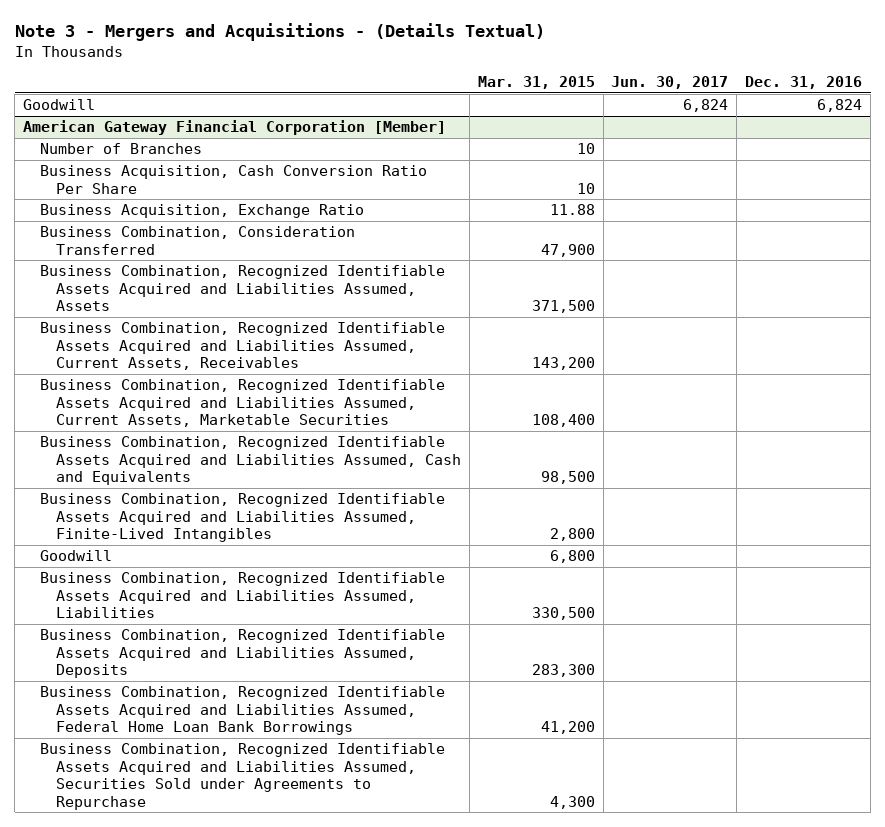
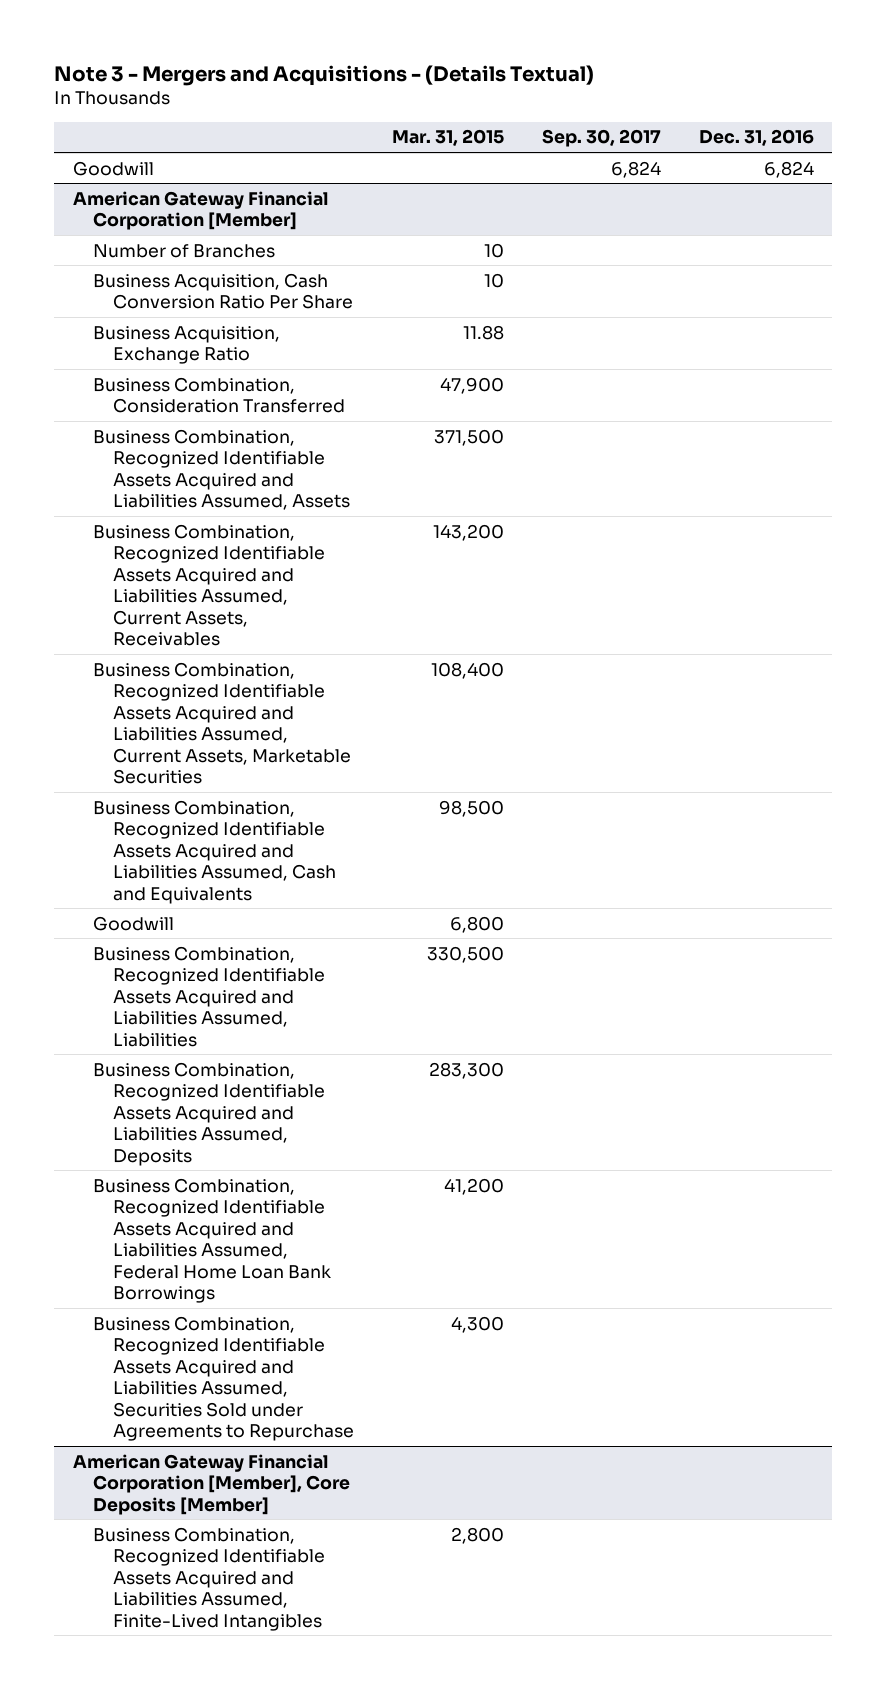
[611,76,729,90] Jun. 30, 2017 -> none
none -> [541,129,661,148] Sep. 30, 2017
[39,493,445,543] Business Combination, Recognized Identifiable Assets Acquired and Liabilities Assumed, Finite-Lived Intangibles -> none
none -> [72,1453,350,1515] American Gateway Financial Corporation [Member], Core Deposits [Member]
none -> [92,1526,325,1631] Business Combination, Recognized Identifiable Assets Acquired and Liabilities Assumed, Finite-Lived Intangibles

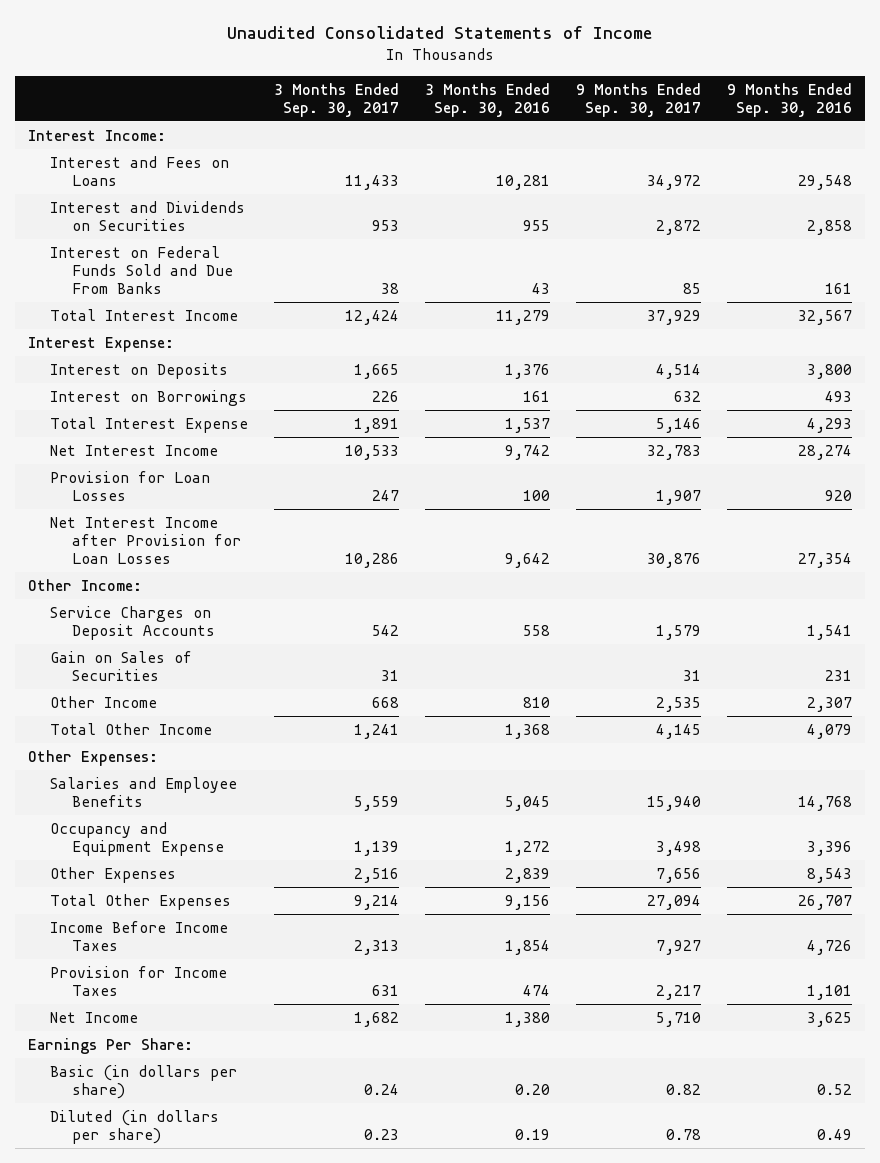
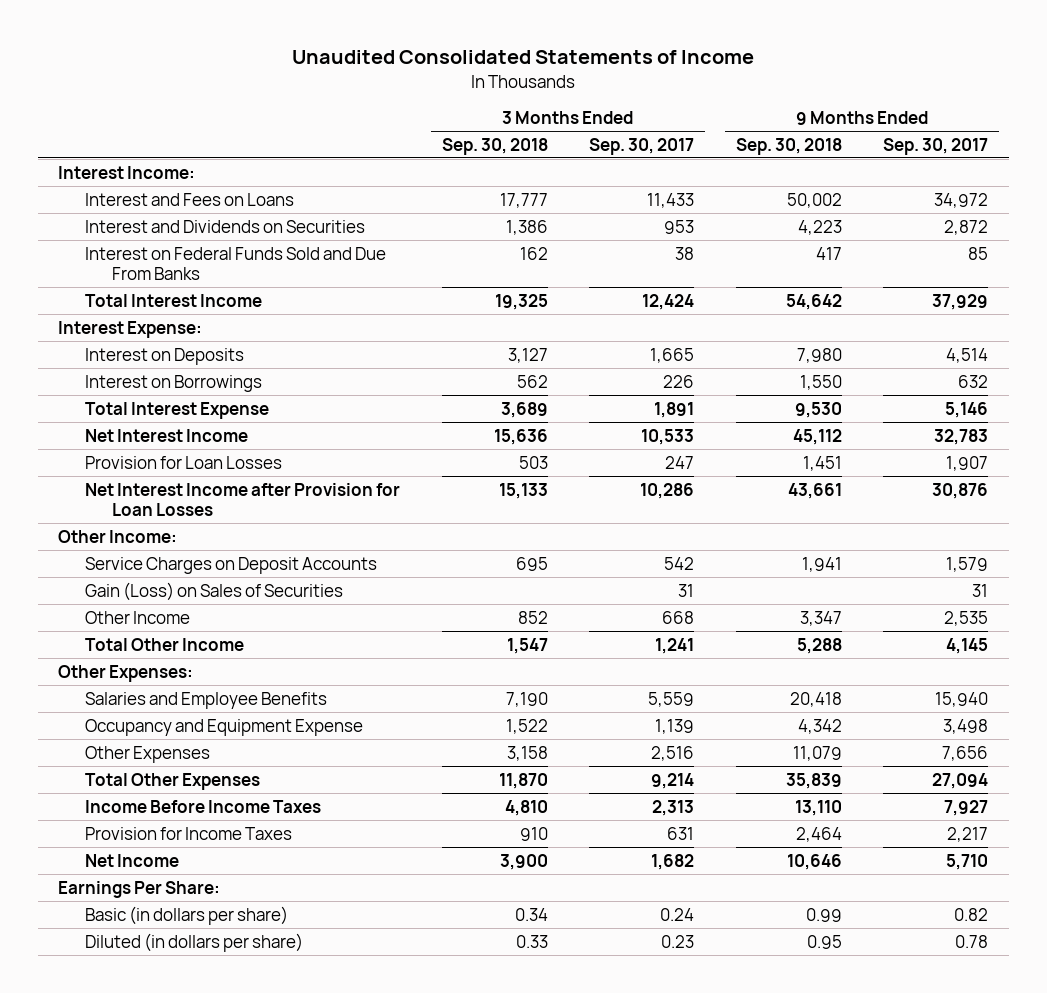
[425,82,551,117] 3 Months Ended Sep. 30, 2016 -> none
[726,82,852,117] 9 Months Ended Sep. 30, 2016 -> none
none -> [441,137,548,155] Sep. 30, 2018
none -> [735,137,842,155] Sep. 30, 2018
[50,650,193,681] Gain on Sales of Securities -> [85,581,344,601] Gain (Loss) on Sales of Securities

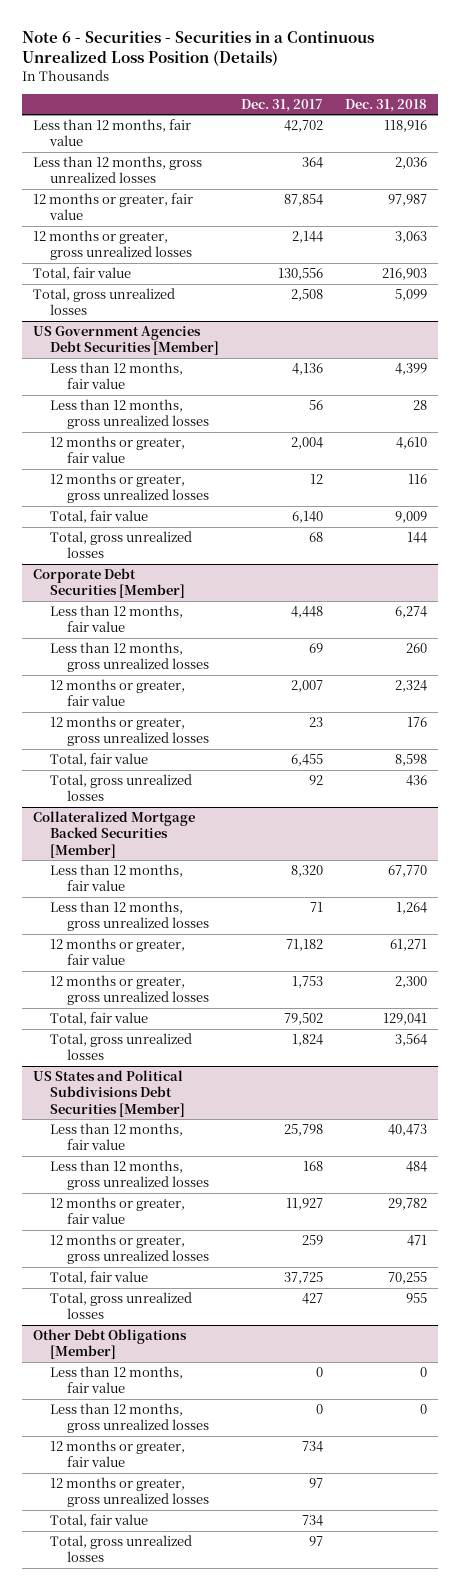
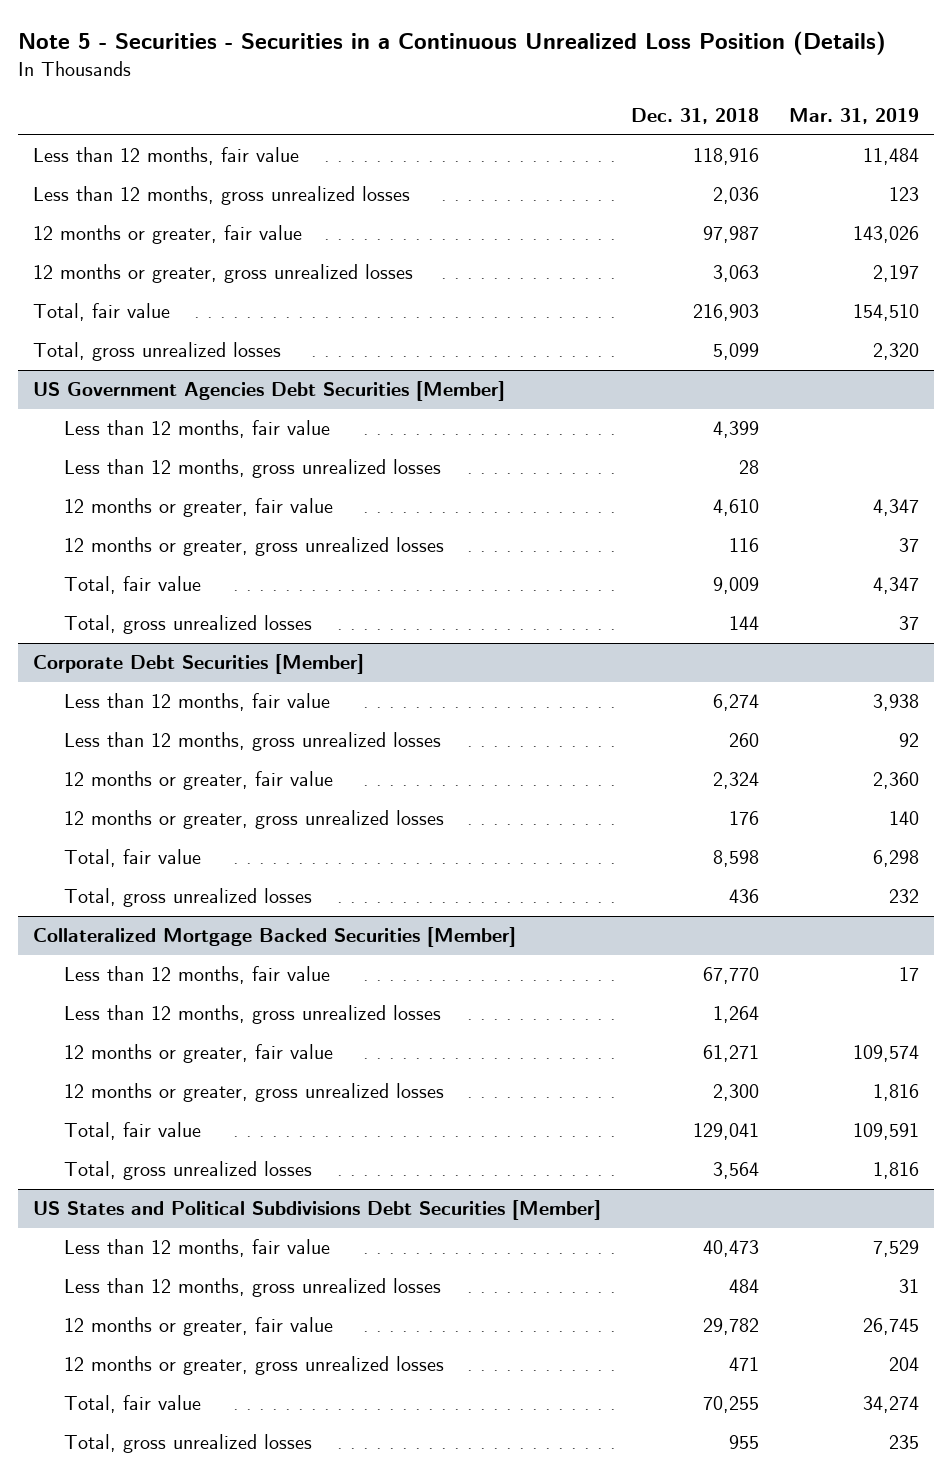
[22,30,375,66] Note 6 - Securities - Securities in a Continuous Unrealized Loss Position (Details) -> [17,30,886,55] Note 5 - Securities - Securities in a Continuous Unrealized Loss Position (Details)
[241,98,324,112] Dec. 31, 2017 -> none
none -> [788,108,919,125] Mar. 31, 2019
[33,1329,188,1360] Other Debt Obligations [Member] -> none
[49,1366,183,1394] Less than 12 months, fair value -> none
[49,1403,209,1434] Less than 12 months, gross unrealized losses -> none
[49,1440,185,1468] 12 months or greater, fair value -> none
[49,1477,209,1508] 12 months or greater, gross unrealized losses -> none
[49,1514,148,1528] Total, fair value -> none
[49,1535,192,1563] Total, gross unrealized losses -> none

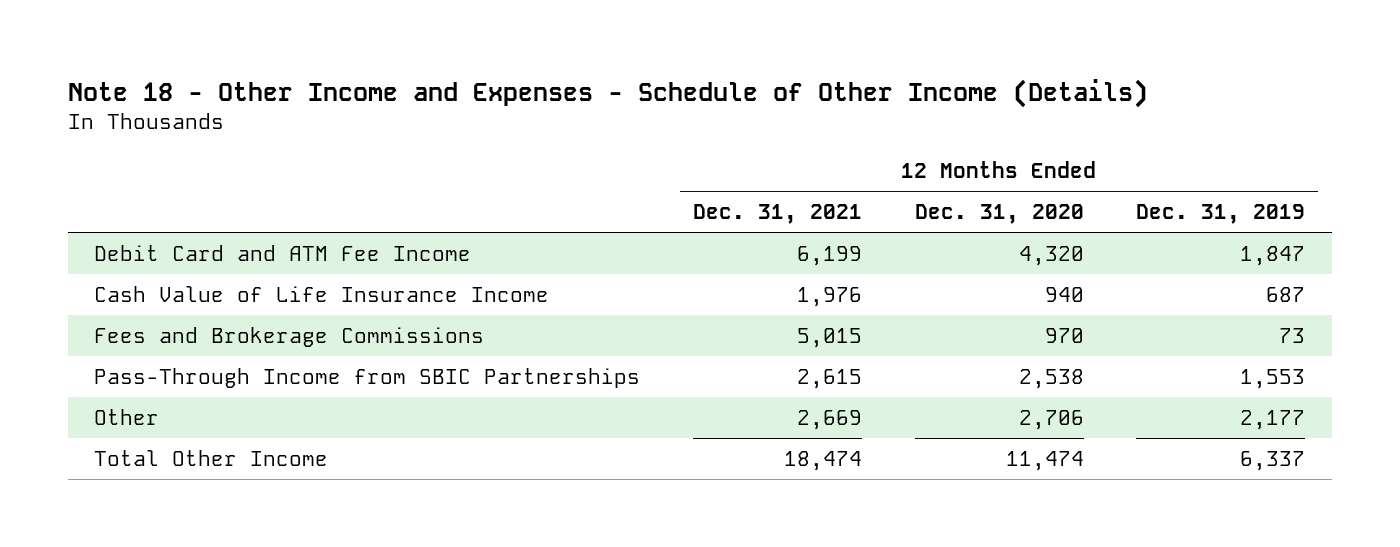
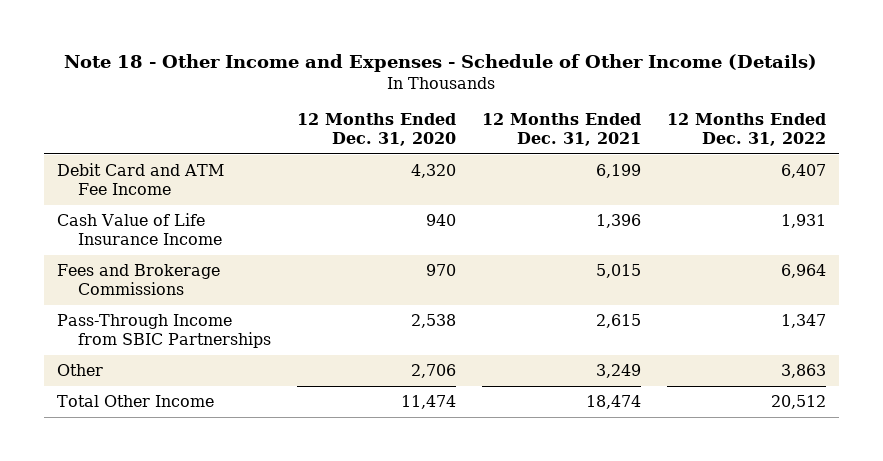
[1136,204,1306,225] Dec. 31, 2019 -> none
none -> [667,113,827,147] 12 Months Ended Dec. 31, 2022
[796,286,862,307] 1,976 -> [596,214,642,229] 1,396
[796,409,862,430] 2,669 -> [596,364,642,379] 3,249

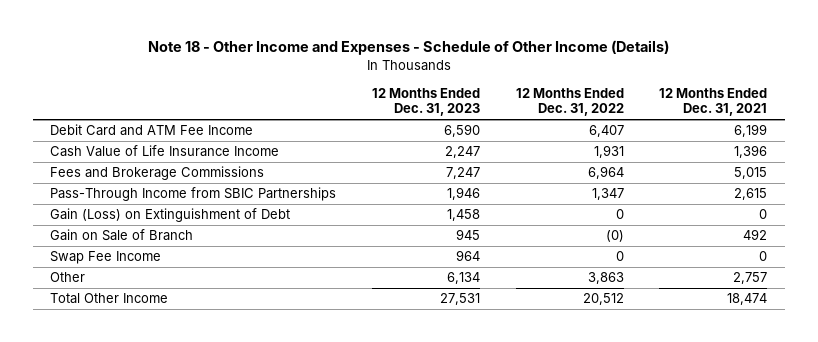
[297,113,457,147] 12 Months Ended Dec. 31, 2020 -> none
none -> [371,87,480,117] 12 Months Ended Dec. 31, 2023
none -> [50,208,291,223] Gain (Loss) on Extinguishment of Debt
none -> [50,229,194,242] Gain on Sale of Branch
none -> [50,251,162,265] Swap Fee Income
[596,364,642,379] 3,249 -> [733,272,768,285] 2,757

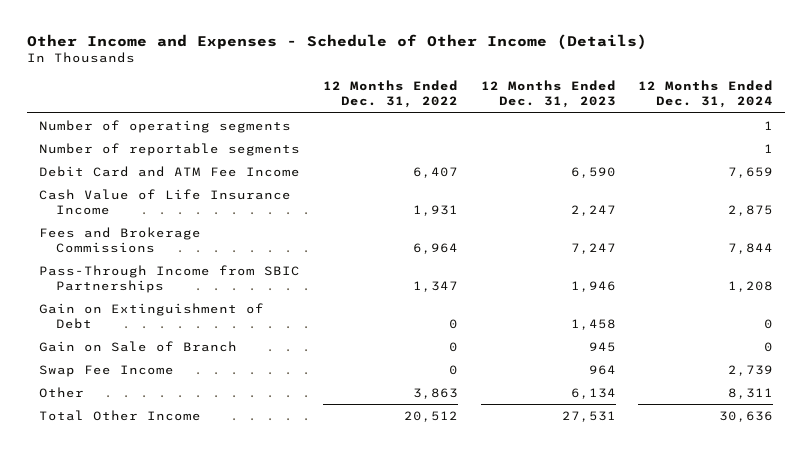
[147,40,669,56] Note 18 - Other Income and Expenses - Schedule of Other Income (Details) -> [27,34,648,51] Other Income and Expenses - Schedule of Other Income (Details)
[659,87,768,117] 12 Months Ended Dec. 31, 2021 -> none
none -> [638,80,774,109] 12 Months Ended Dec. 31, 2024
none -> [38,119,291,133] Number of operating segments
none -> [38,142,300,156] Number of reportable segments
[50,208,291,223] Gain (Loss) on Extinguishment of Debt -> [38,302,264,329] Gain on Extinguishment of Debt
[605,230,624,243] (0) -> [448,341,458,352] 0

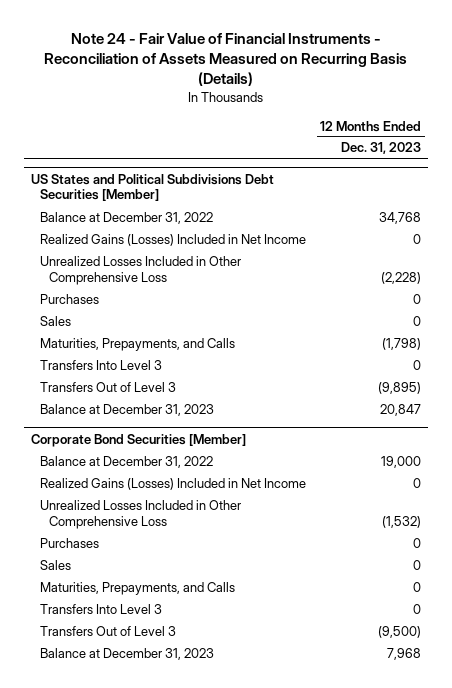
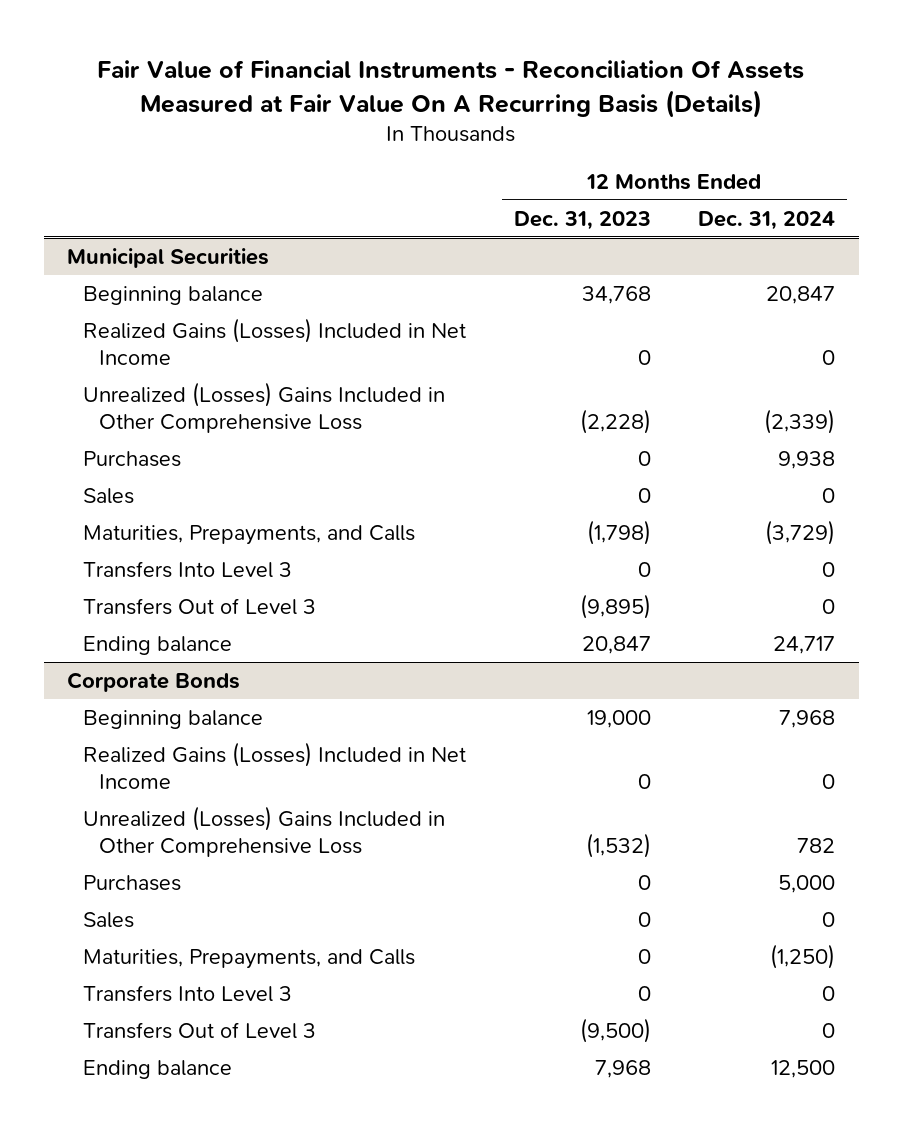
[43,32,407,87] Note 24 - Fair Value of Financial Instruments - Reconciliation of Assets Measured on Recurring Basis (Details) -> [97,59,805,118] Fair Value of Financial Instruments - Reconciliation Of Assets Measured at Fair Value On A Recurring Basis (Details)
none -> [697,210,835,230] Dec. 31, 2024
[30,173,274,202] US States and Political Subdivisions Debt Securities [Member] -> [67,247,270,268] Municipal Securities
[40,211,214,224] Balance at December 31, 2022 -> [83,285,264,305] Beginning balance
[40,255,242,285] Unrealized Losses Included in Other Comprehensive Loss -> [83,381,446,434] Unrealized (Losses) Gains Included in Other Comprehensive Loss
[40,403,215,416] Balance at December 31, 2023 -> [83,635,233,655] Ending balance
[30,433,246,447] Corporate Bond Securities [Member] -> [67,671,241,692] Corporate Bonds
[40,455,214,468] Balance at December 31, 2022 -> [83,709,264,729] Beginning balance
[40,499,242,529] Unrealized Losses Included in Other Comprehensive Loss -> [83,805,446,858] Unrealized (Losses) Gains Included in Other Comprehensive Loss
[40,647,215,660] Balance at December 31, 2023 -> [83,1059,233,1079] Ending balance

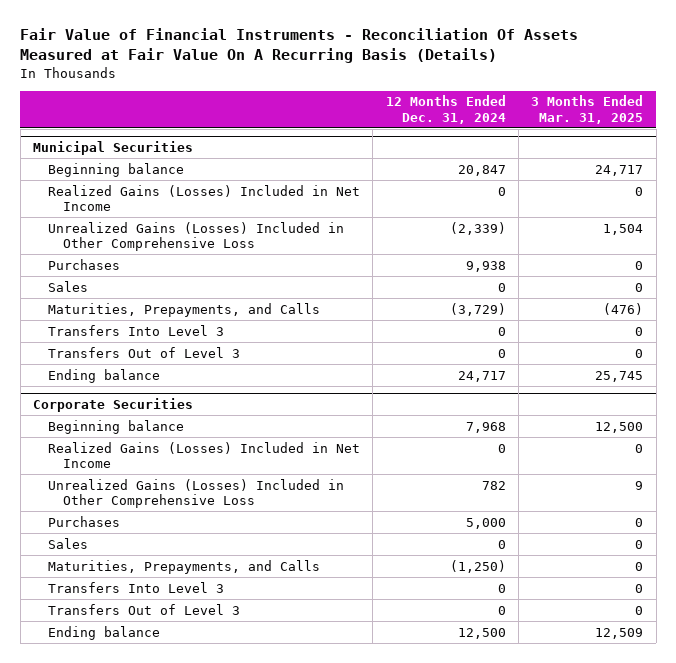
[513,210,651,230] Dec. 31, 2023 -> none
none -> [531,95,644,124] 3 Months Ended Mar. 31, 2025
[83,381,446,434] Unrealized (Losses) Gains Included in Other Comprehensive Loss -> [48,221,345,252] Unrealized Gains (Losses) Included in Other Comprehensive Loss
[67,671,241,692] Corporate Bonds -> [33,398,194,413] Corporate Securities
[83,805,446,858] Unrealized (Losses) Gains Included in Other Comprehensive Loss -> [48,478,345,509] Unrealized Gains (Losses) Included in Other Comprehensive Loss

